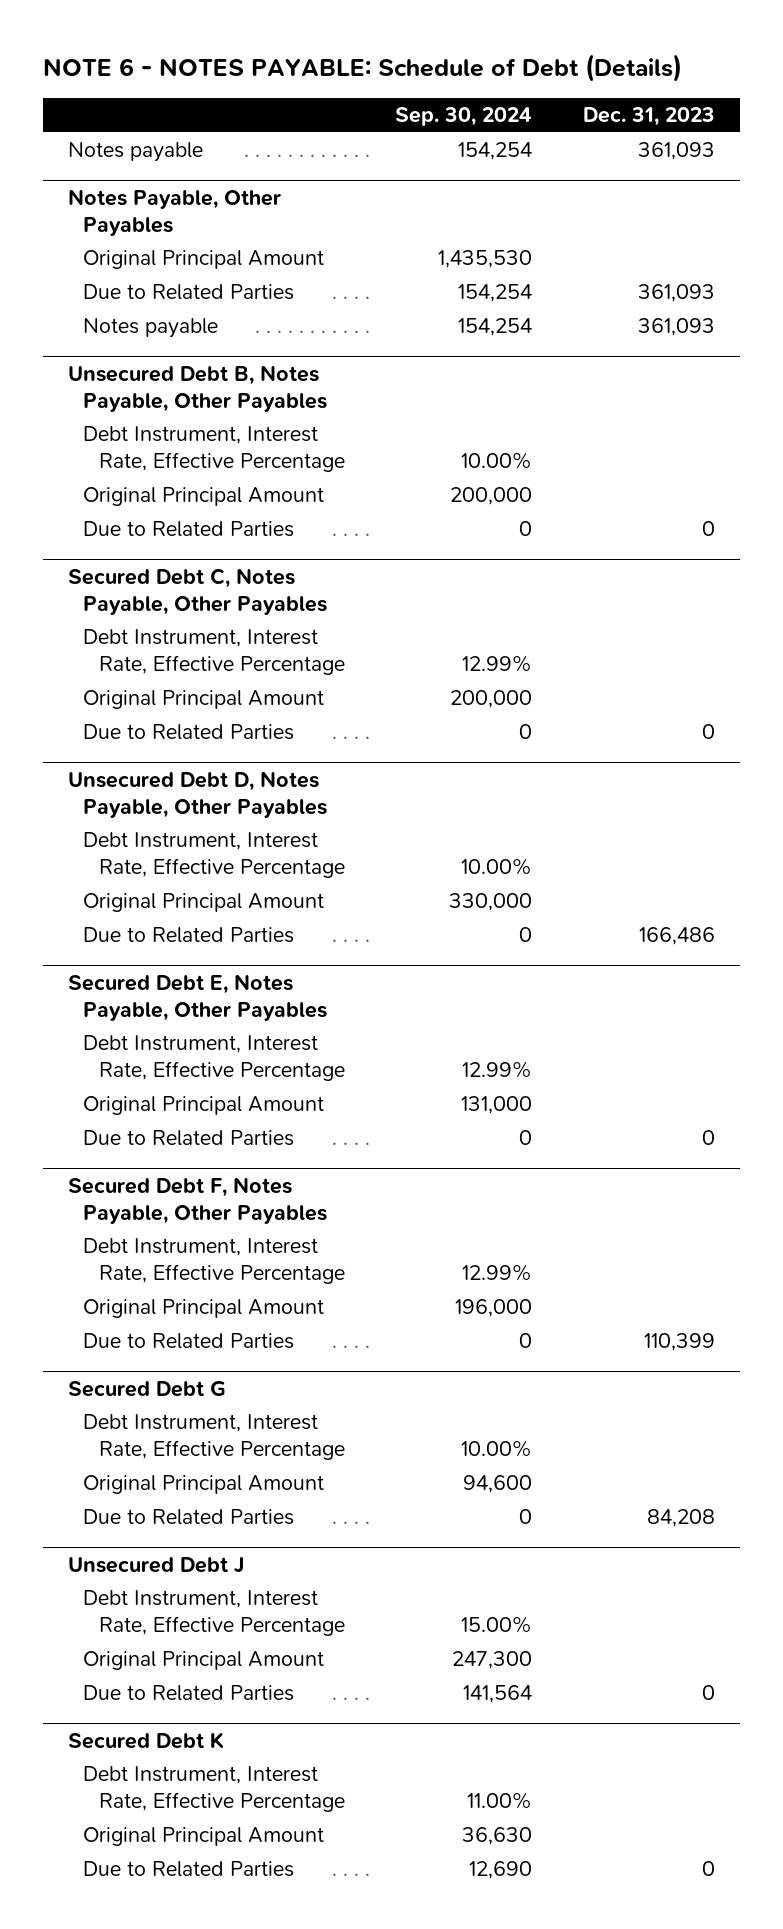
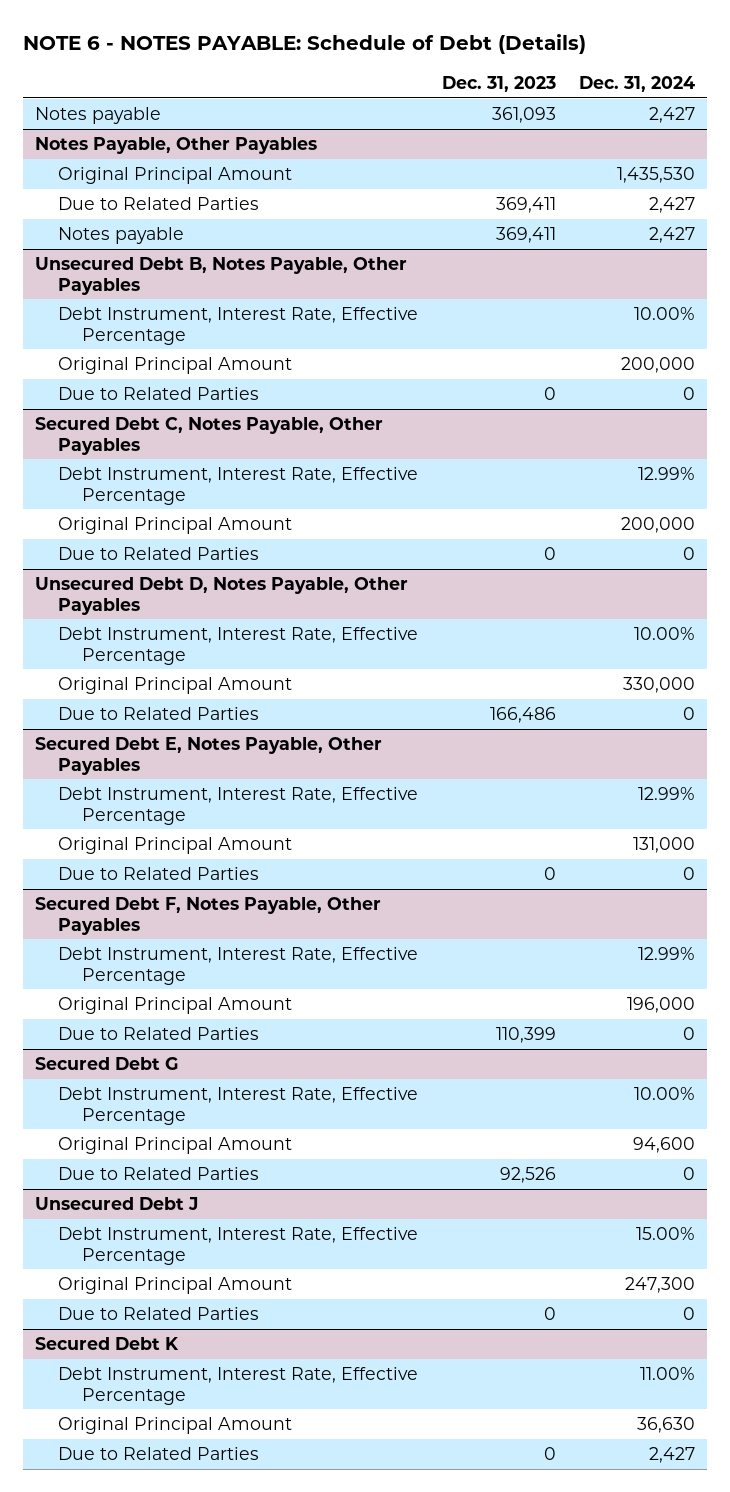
[395,107,533,127] Sep. 30, 2024 -> none
none -> [579,75,696,92] Dec. 31, 2024
[637,284,715,303] 361,093 -> [495,197,556,214] 369,411
[637,318,715,337] 361,093 -> [495,227,556,244] 369,411
[646,1509,715,1528] 84,208 -> [499,1167,556,1184] 92,526

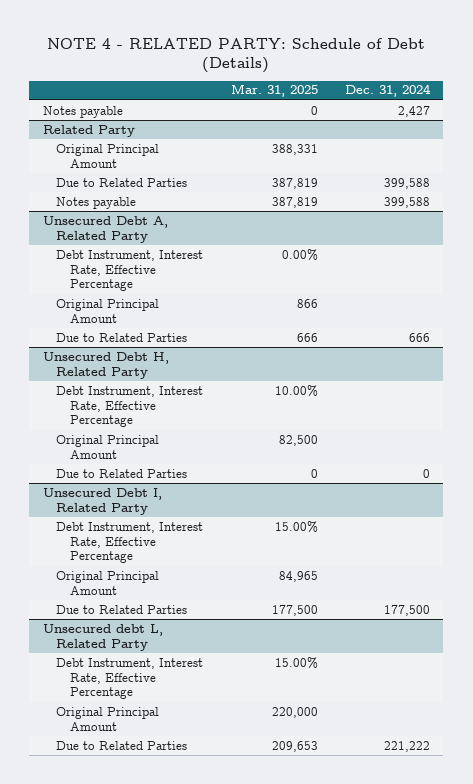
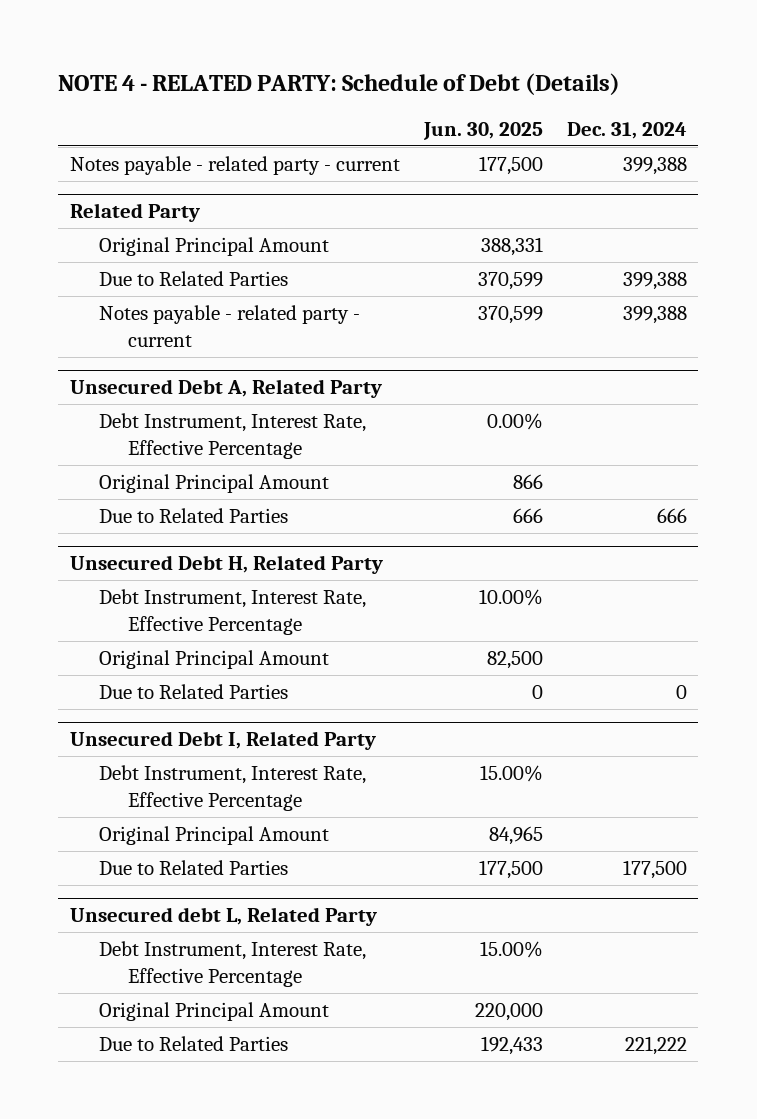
[230,84,318,98] Mar. 31, 2025 -> none
none -> [422,121,543,140] Jun. 30, 2025
[42,105,123,118] Notes payable -> none
none -> [70,156,401,176] Notes payable - related party - current
[56,196,137,209] Notes payable -> none
[383,177,430,189] 399,588 -> [622,272,687,291] 399,388
none -> [99,305,361,347] Notes payable - related party - current

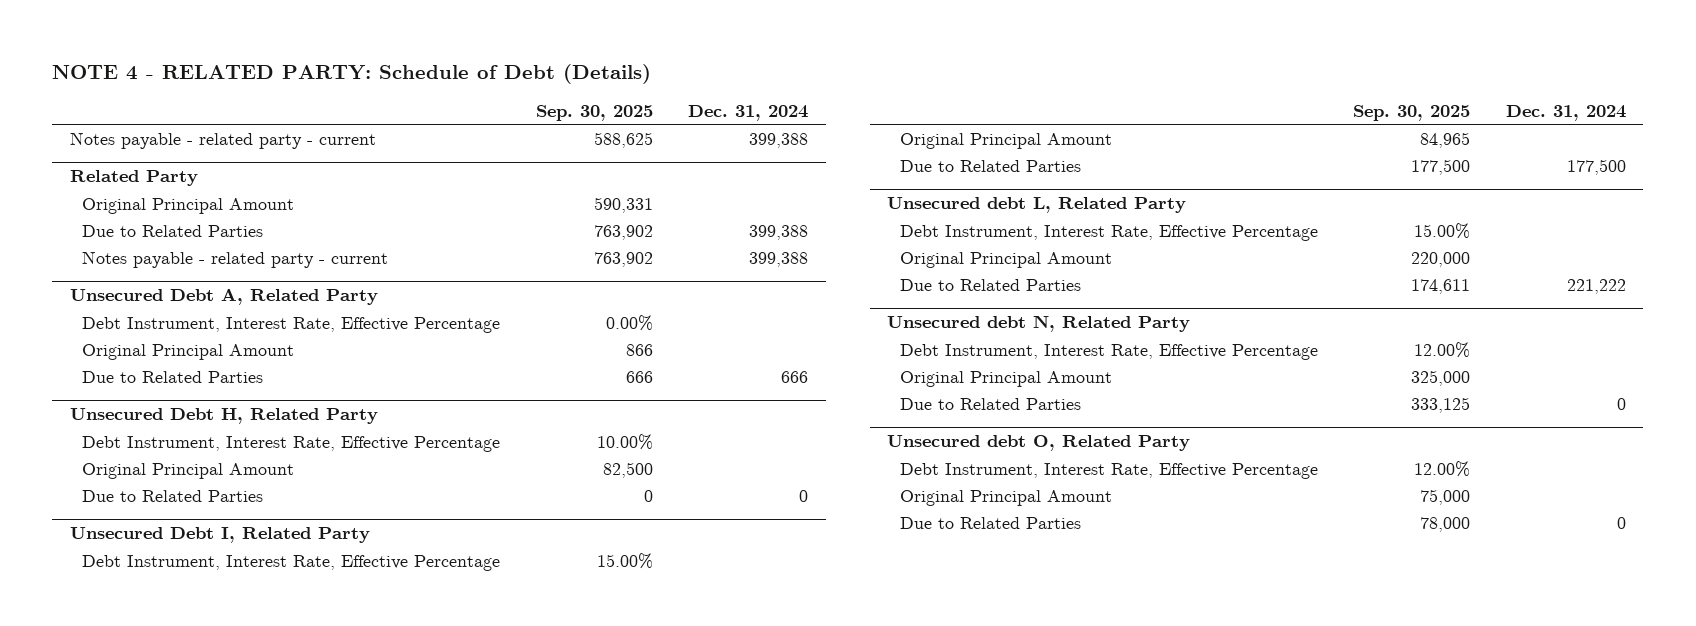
[422,121,543,140] Jun. 30, 2025 -> none
none -> [535,104,653,121] Sep. 30, 2025
none -> [887,315,1191,333] Unsecured debt N, Related Party
none -> [899,343,1318,360] Debt Instrument, Interest Rate, Effective Percentage
none -> [899,370,1112,387] Original Principal Amount
none -> [899,397,1081,410] Due to Related Parties
none -> [887,435,1191,452] Unsecured debt O, Related Party
none -> [899,462,1318,479] Debt Instrument, Interest Rate, Effective Percentage
none -> [899,489,1112,506] Original Principal Amount
none -> [899,516,1081,529] Due to Related Parties

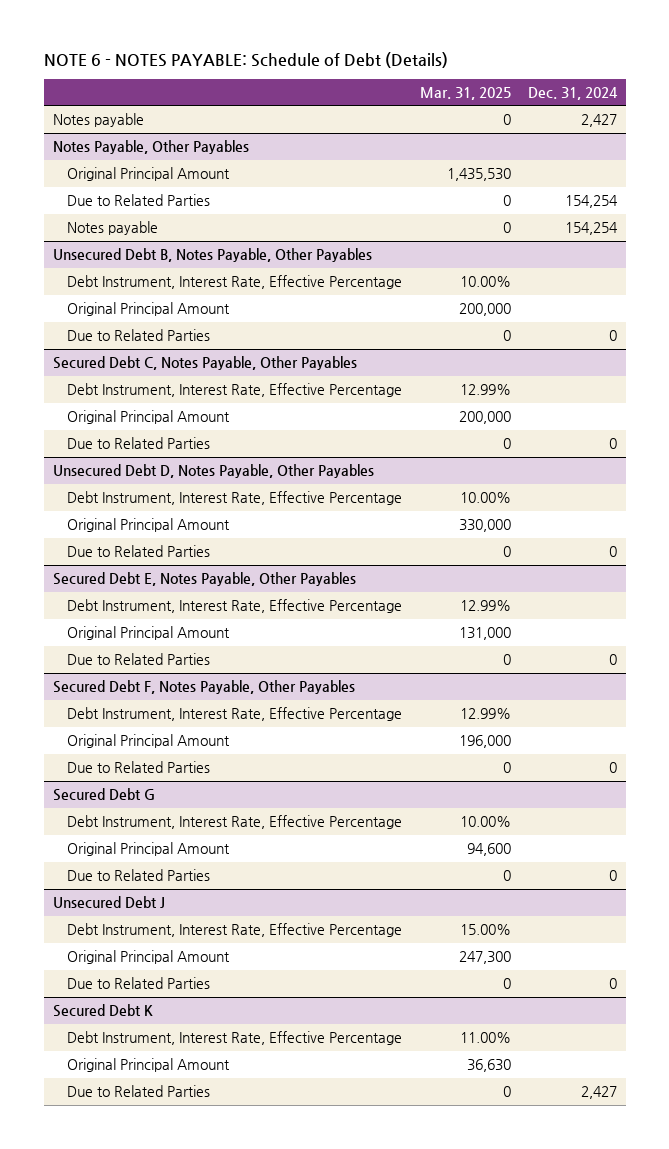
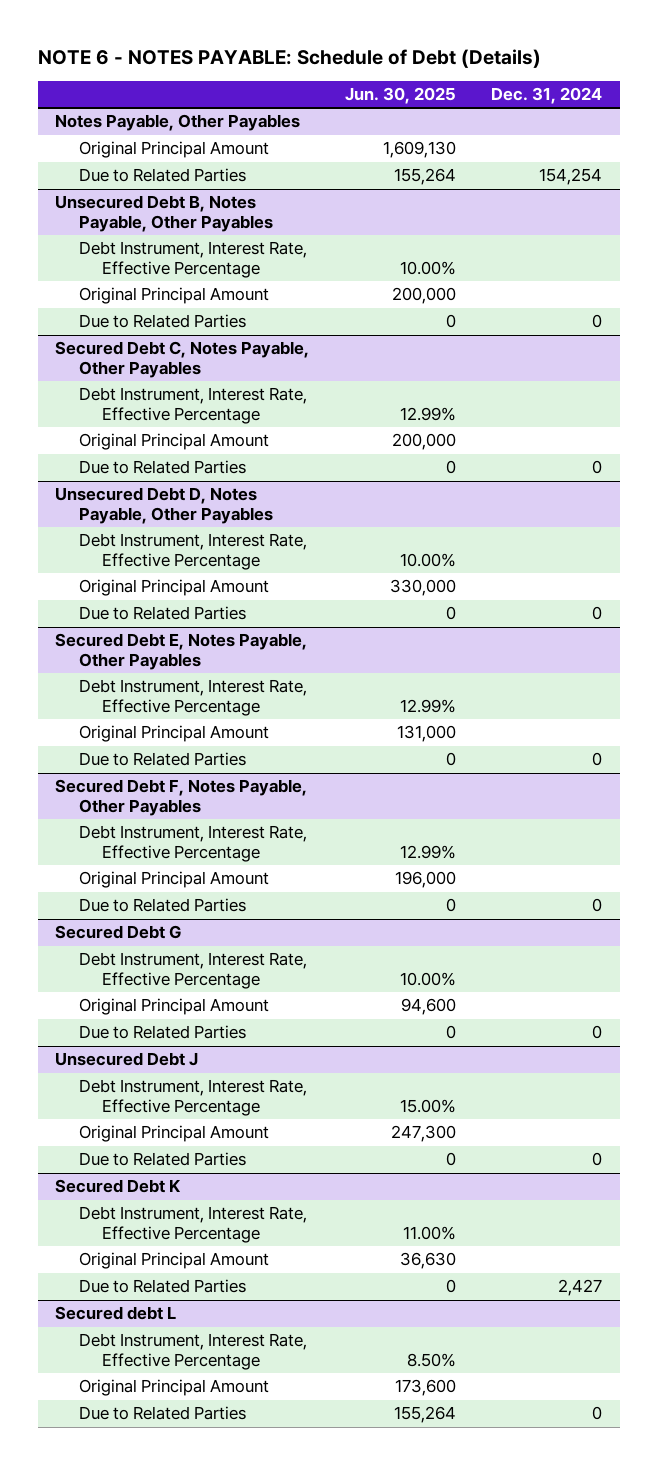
[419,86,511,100] Mar. 31, 2025 -> none
none -> [344,86,456,104] Jun. 30, 2025
[52,113,144,128] Notes payable -> none
[67,221,159,236] Notes payable -> none
none -> [55,1306,177,1321] Secured debt L
none -> [78,1333,307,1371] Debt Instrument, Interest Rate, Effective Percentage
none -> [78,1379,269,1397] Original Principal Amount
none -> [78,1406,246,1421] Due to Related Parties

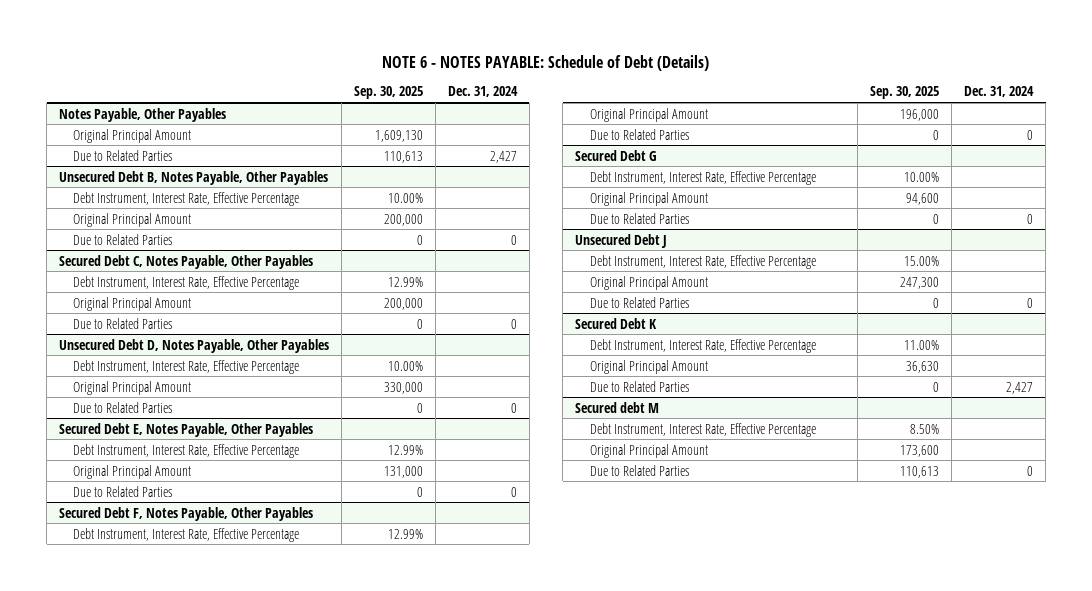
[344,86,456,104] Jun. 30, 2025 -> none
none -> [353,86,423,100] Sep. 30, 2025
[539,168,603,186] 154,254 -> [489,150,517,163] 2,427
[55,1306,177,1321] Secured debt L -> none
[78,1333,307,1371] Debt Instrument, Interest Rate, Effective Percentage -> none
[78,1379,269,1397] Original Principal Amount -> none
[78,1406,246,1421] Due to Related Parties -> none
none -> [575,401,660,413] Secured debt M
none -> [589,422,816,437] Debt Instrument, Interest Rate, Effective Percentage
none -> [589,443,708,458] Original Principal Amount
none -> [589,464,689,476] Due to Related Parties

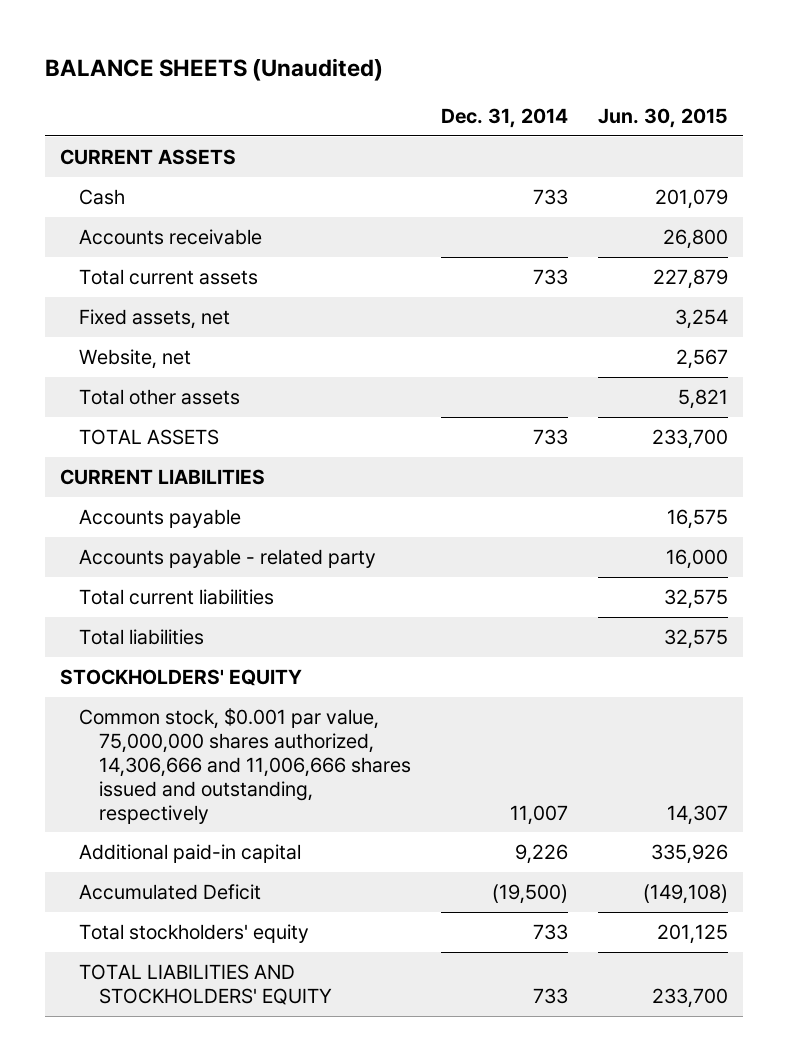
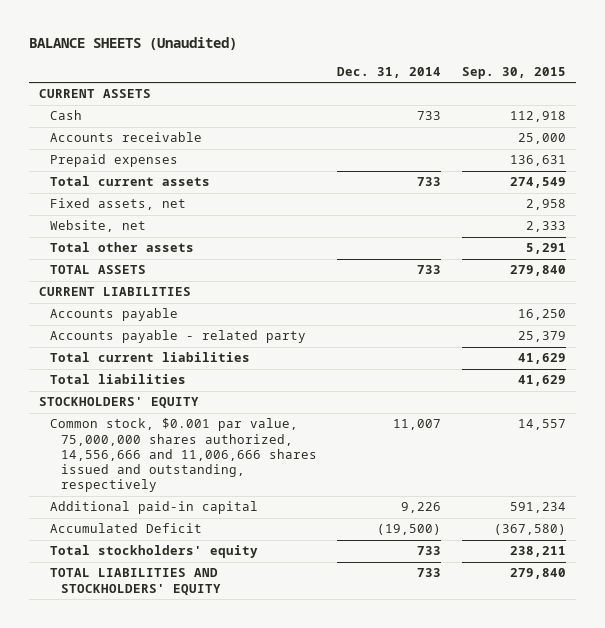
[597,108,728,129] Jun. 30, 2015 -> none
none -> [461,66,566,79] Sep. 30, 2015
none -> [50,154,179,168] Prepaid expenses
[79,707,411,824] Common stock, $0.001 par value, 75,000,000 shares authorized, 14,306,666 and 11,006,666 shares issued and outstanding, respectively -> [50,418,318,492] Common stock, $0.001 par value, 75,000,000 shares authorized, 14,556,666 and 11,006,666 shares issued and outstanding, respectively

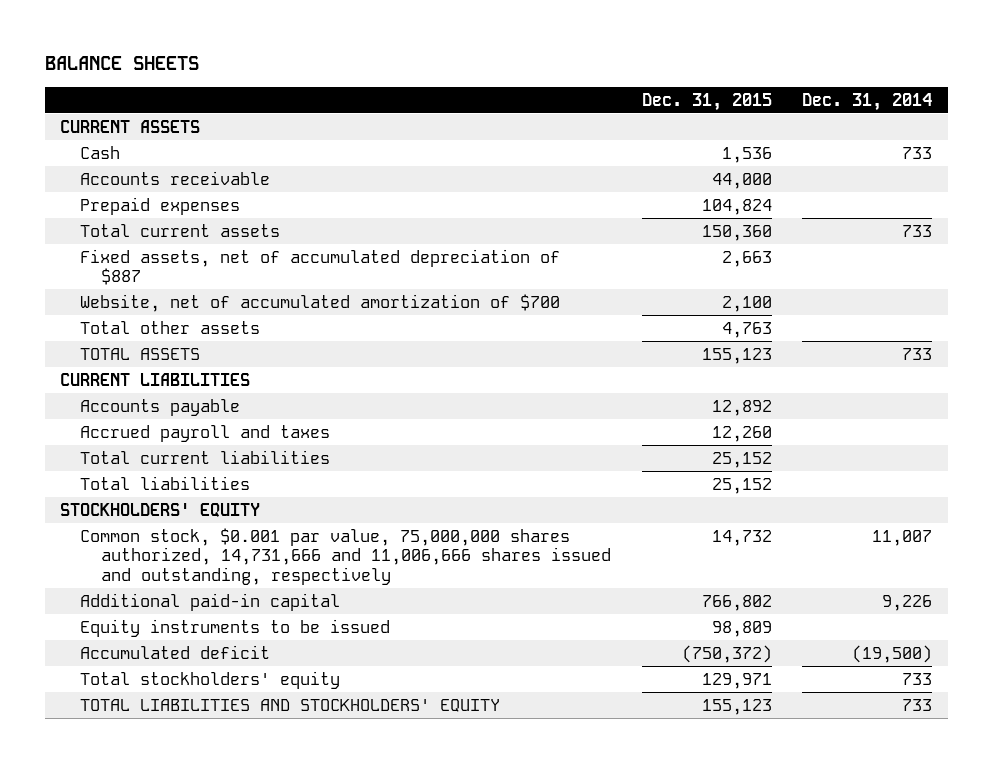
[28,36,237,50] BALANCE SHEETS (Unaudited) -> [44,56,199,71] BALANCE SHEETS
[461,66,566,79] Sep. 30, 2015 -> none
none -> [641,92,772,111] Dec. 31, 2015
[50,198,187,211] Fixed assets, net -> none
none -> [80,248,561,286] Fixed assets, net of accumulated depreciation of $887
[50,220,147,233] Website, net -> [80,293,561,312] Website, net of accumulated amortization of $700
[50,330,307,344] Accounts payable - related party -> none
none -> [80,424,331,442] Accrued payroll and taxes
[50,418,318,492] Common stock, $0.001 par value, 75,000,000 shares authorized, 14,556,666 and 11,006,666 shares issued and outstanding, respectively -> [80,527,611,585] Common stock, $0.001 par value, 75,000,000 shares authorized, 14,731,666 and 11,006,666 shares issued and outstanding, respectively
none -> [80,618,391,637] Equity instruments to be issued
[50,523,203,534] Accumulated Deficit -> [80,644,271,659] Accumulated deficit

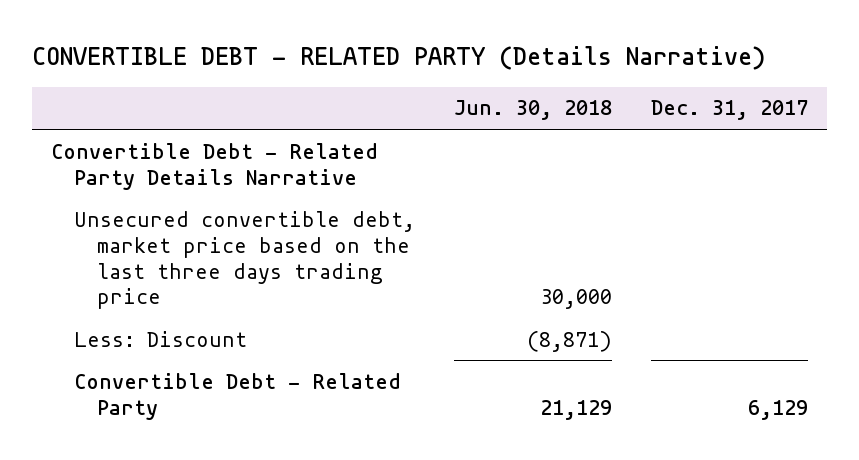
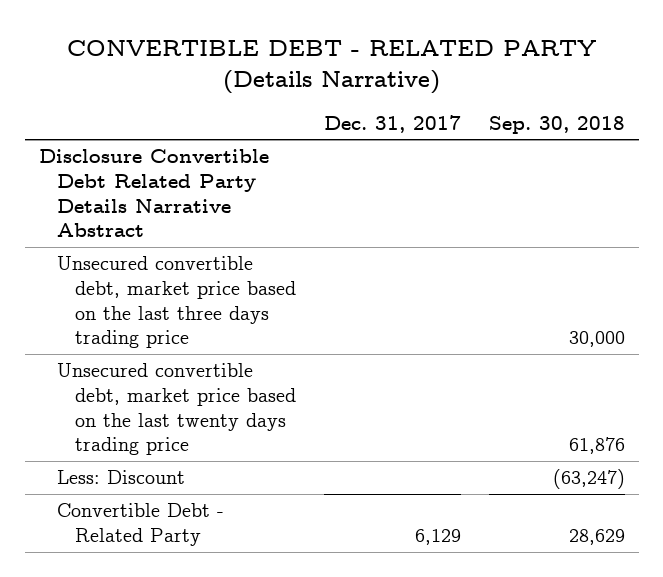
[454,100,613,121] Jun. 30, 2018 -> none
none -> [488,115,625,134] Sep. 30, 2018
[51,142,379,190] Convertible Debt - Related Party Details Narrative -> [38,149,269,238] Disclosure Convertible Debt Related Party Details Narrative Abstract
none -> [56,363,296,456] Unsecured convertible debt, market price based on the last twenty days trading price

